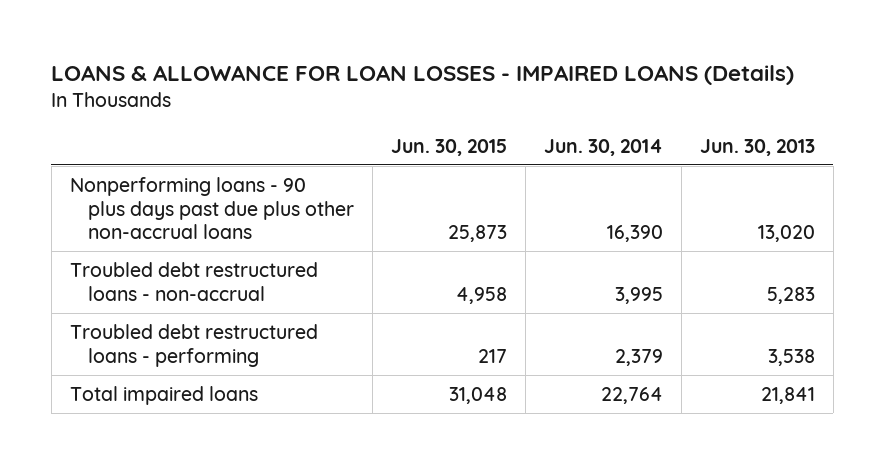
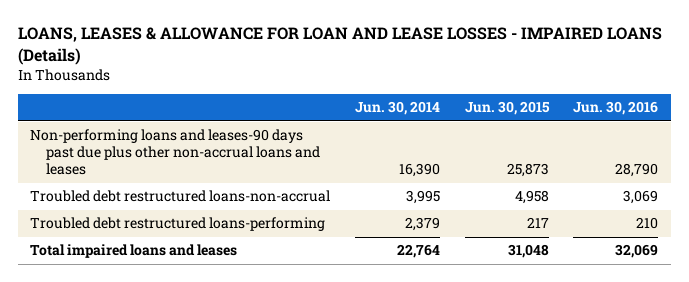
[51,65,795,86] LOANS & ALLOWANCE FOR LOAN LOSSES - IMPAIRED LOANS (Details) -> [17,27,662,66] LOANS, LEASES & ALLOWANCE FOR LOAN AND LEASE LOSSES - IMPAIRED LOANS (Details)
[699,138,815,156] Jun. 30, 2013 -> none
none -> [573,101,659,116] Jun. 30, 2016
[69,176,354,240] Nonperforming loans - 90 plus days past due plus other non-accrual loans -> [30,129,321,176] Non-performing loans and leases-90 days past due plus other non-accrual loans and leases
[69,261,318,301] Troubled debt restructured loans - non-accrual -> [30,190,331,203] Troubled debt restructured loans-non-accrual
[69,323,318,367] Troubled debt restructured loans - performing -> [30,217,326,232] Troubled debt restructured loans-performing
[69,385,258,405] Total impaired loans -> [30,244,238,259] Total impaired loans and leases

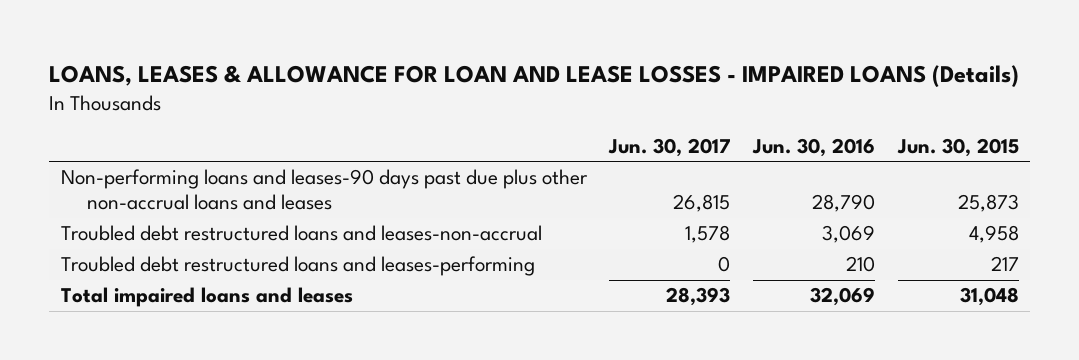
[354,101,440,116] Jun. 30, 2014 -> none
none -> [608,137,731,157] Jun. 30, 2017
[30,190,331,203] Troubled debt restructured loans-non-accrual -> [60,225,542,242] Troubled debt restructured loans and leases-non-accrual
[30,217,326,232] Troubled debt restructured loans-performing -> [60,256,535,277] Troubled debt restructured loans and leases-performing

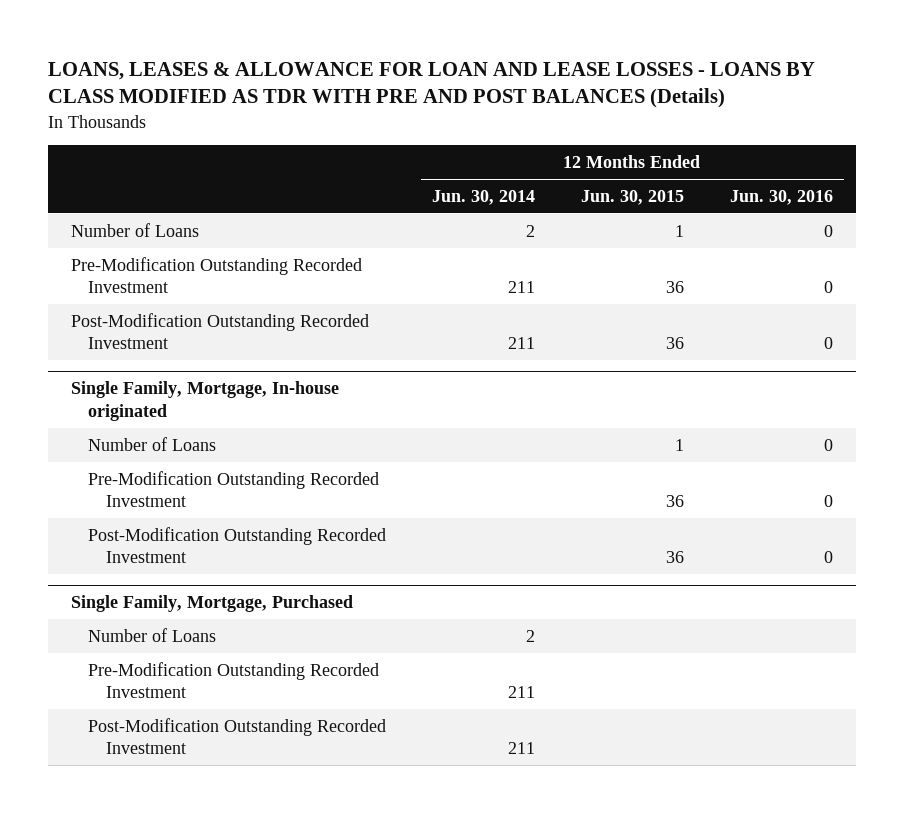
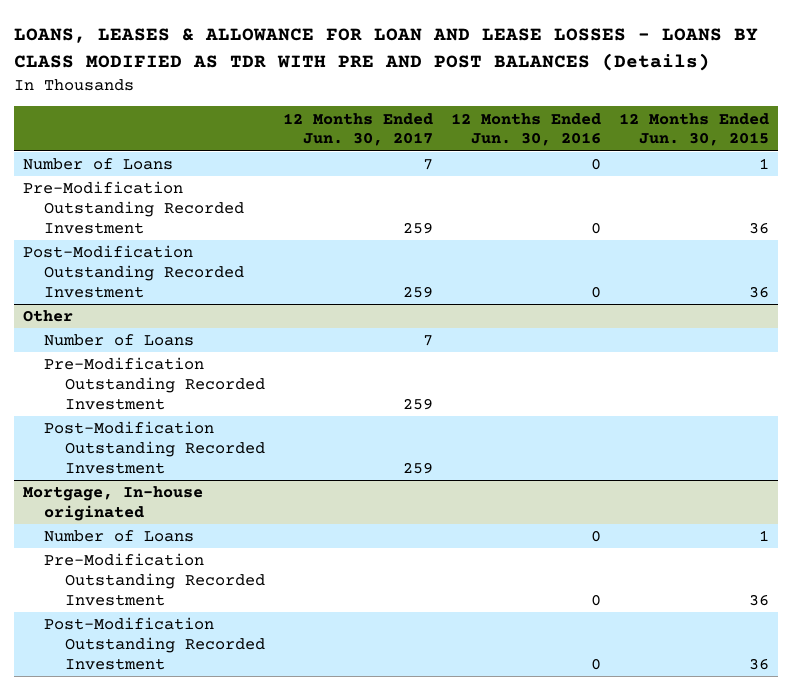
[432,189,536,205] Jun. 30, 2014 -> none
none -> [282,112,433,147] 12 Months Ended Jun. 30, 2017
[70,380,339,421] Single Family, Mortgage, In-house originated -> none
[88,436,217,451] Number of Loans -> none
[88,470,380,508] Pre-Modification Outstanding Recorded Investment -> none
[88,526,387,564] Post-Modification Outstanding Recorded Investment -> none
[70,594,353,612] Single Family, Mortgage, Purchased -> none
none -> [23,310,74,323] Other
none -> [23,486,204,521] Mortgage, In-house originated
none -> [43,530,194,543] Number of Loans
none -> [43,553,265,606] Pre-Modification Outstanding Recorded Investment
none -> [43,617,265,670] Post-Modification Outstanding Recorded Investment

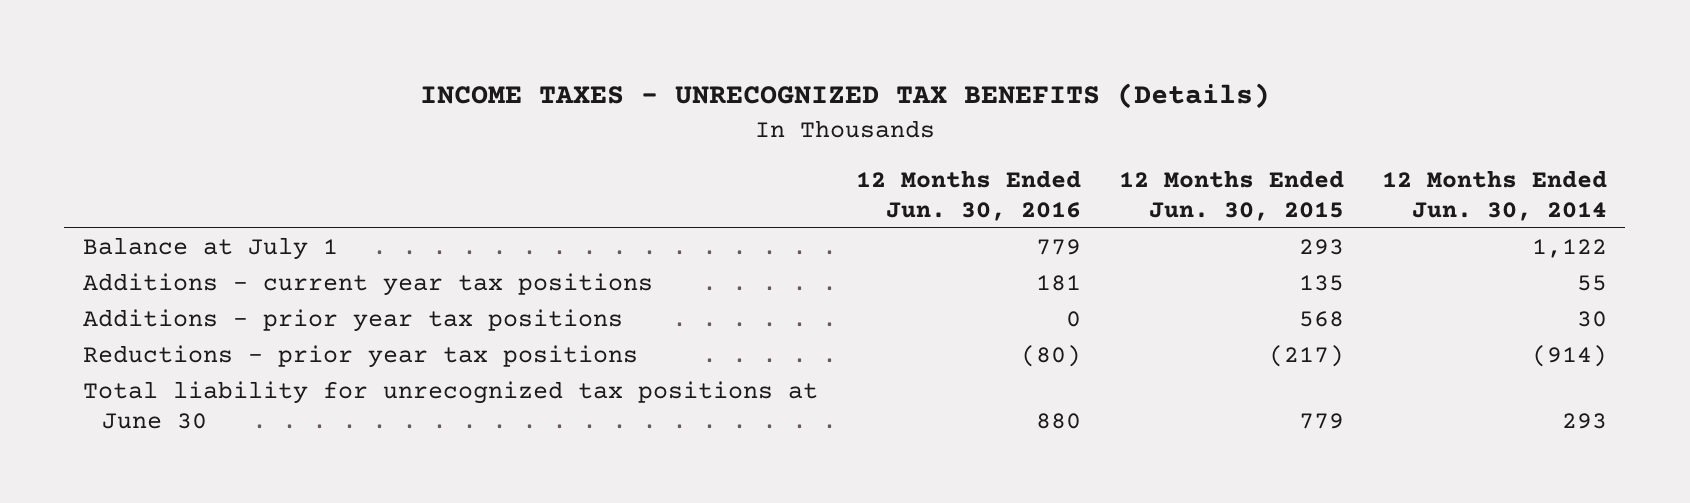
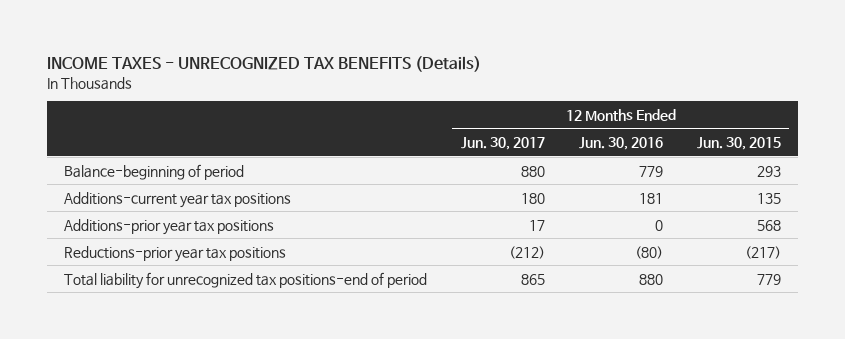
[1381,169,1607,221] 12 Months Ended Jun. 30, 2014 -> none
none -> [460,137,545,151] Jun. 30, 2017
[83,237,339,261] Balance at July 1 -> [63,163,244,180] Balance-beginning of period
[83,273,654,297] Additions - current year tax positions -> [63,191,291,208] Additions-current year tax positions
[83,309,624,333] Additions - prior year tax positions -> [63,218,274,235] Additions-prior year tax positions
[83,345,639,369] Reductions - prior year tax positions -> [63,245,286,262] Reductions-prior year tax positions
[83,381,819,430] Total liability for unrecognized tax positions at June 30 -> [63,271,427,289] Total liability for unrecognized tax positions-end of period

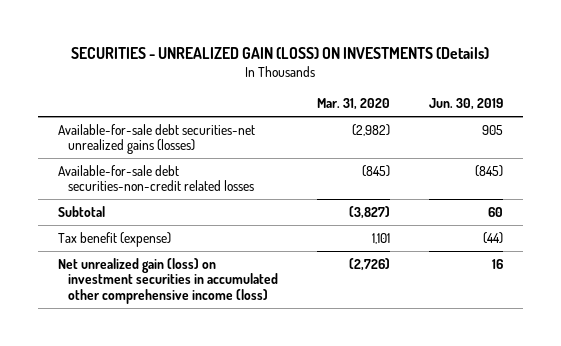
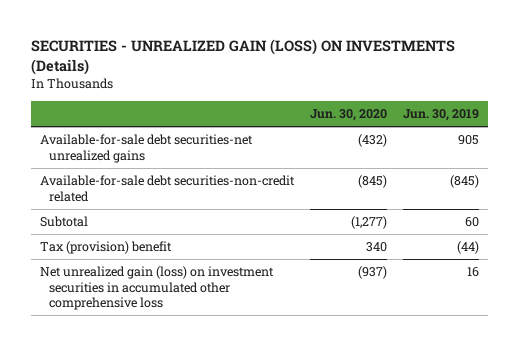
[316,98,390,111] Mar. 31, 2020 -> none
none -> [310,108,388,121] Jun. 30, 2020
[57,123,255,155] Available-for-sale debt securities-net unrealized gains (losses) -> [39,134,253,163] Available-for-sale debt securities-net unrealized gains
[57,164,254,192] Available-for-sale debt securities-non-credit related losses -> [39,175,295,202] Available-for-sale debt securities-non-credit related
[57,231,171,247] Tax benefit (expense) -> [39,241,172,255] Tax (provision) benefit
[57,257,278,304] Net unrealized gain (loss) on investment securities in accumulated other comprehensive income (loss) -> [39,266,274,310] Net unrealized gain (loss) on investment securities in accumulated other comprehensive loss

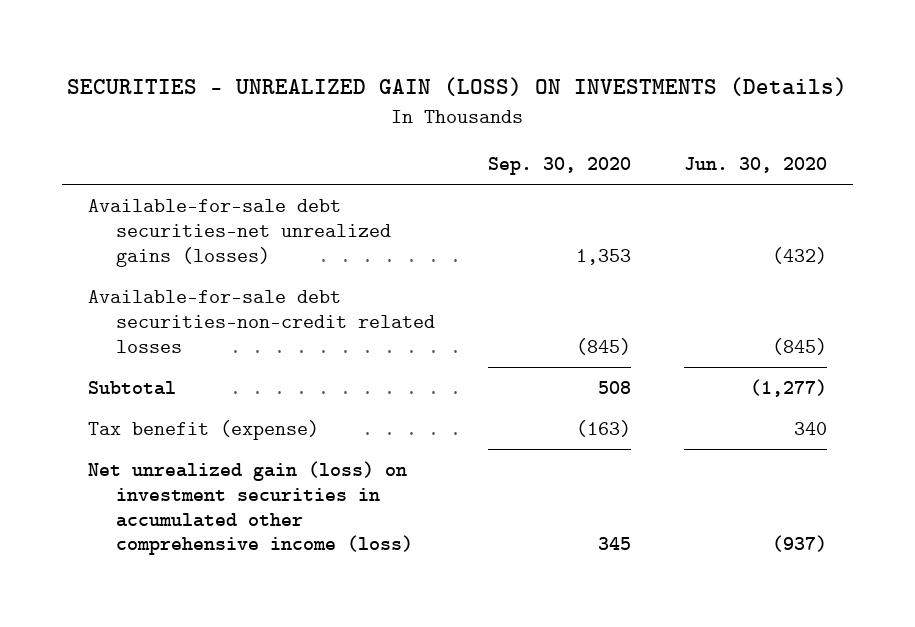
[403,108,480,121] Jun. 30, 2019 -> none
none -> [487,157,631,176] Sep. 30, 2020
[39,134,253,163] Available-for-sale debt securities-net unrealized gains -> [88,198,392,267] Available-for-sale debt securities-net unrealized gains (losses)
[39,175,295,202] Available-for-sale debt securities-non-credit related -> [88,289,436,353] Available-for-sale debt securities-non-credit related losses
[39,241,172,255] Tax (provision) benefit -> [88,419,320,440] Tax benefit (expense)
[39,266,274,310] Net unrealized gain (loss) on investment securities in accumulated other comprehensive loss -> [88,460,414,556] Net unrealized gain (loss) on investment securities in accumulated other comprehensive income (loss)

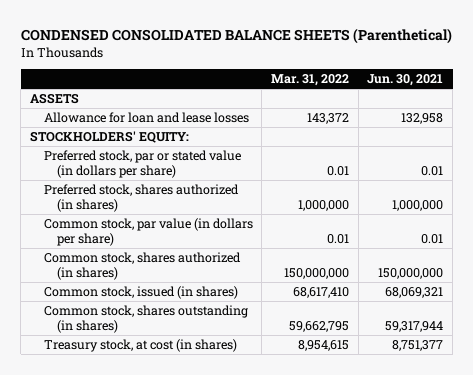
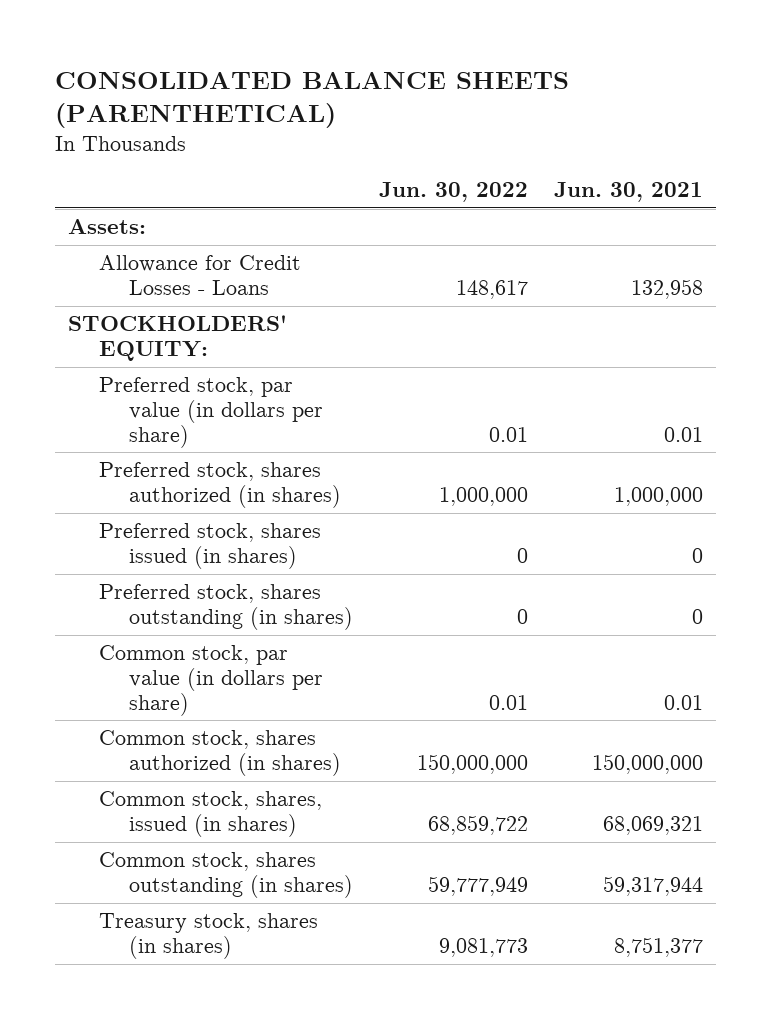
[20,27,452,44] CONDENSED CONSOLIDATED BALANCE SHEETS (Parenthetical) -> [55,71,570,128] CONSOLIDATED BALANCE SHEETS (PARENTHETICAL)
[271,74,350,87] Mar. 31, 2022 -> none
none -> [379,182,529,203] Jun. 30, 2022
[30,93,80,105] ASSETS -> [68,219,147,235] Assets:
[43,112,249,124] Allowance for loan and lease losses -> [98,255,301,296] Allowance for Credit Losses - Loans
[43,150,241,179] Preferred stock, par or stated value (in dollars per share) -> [98,377,324,448] Preferred stock, par value (in dollars per share)
none -> [98,523,321,570] Preferred stock, shares issued (in shares)
none -> [98,584,354,631] Preferred stock, shares outstanding (in shares)
[43,286,238,300] Common stock, issued (in shares) -> [98,791,322,838] Common stock, shares, issued (in shares)
[43,339,237,353] Treasury stock, at cost (in shares) -> [98,913,318,960] Treasury stock, shares (in shares)

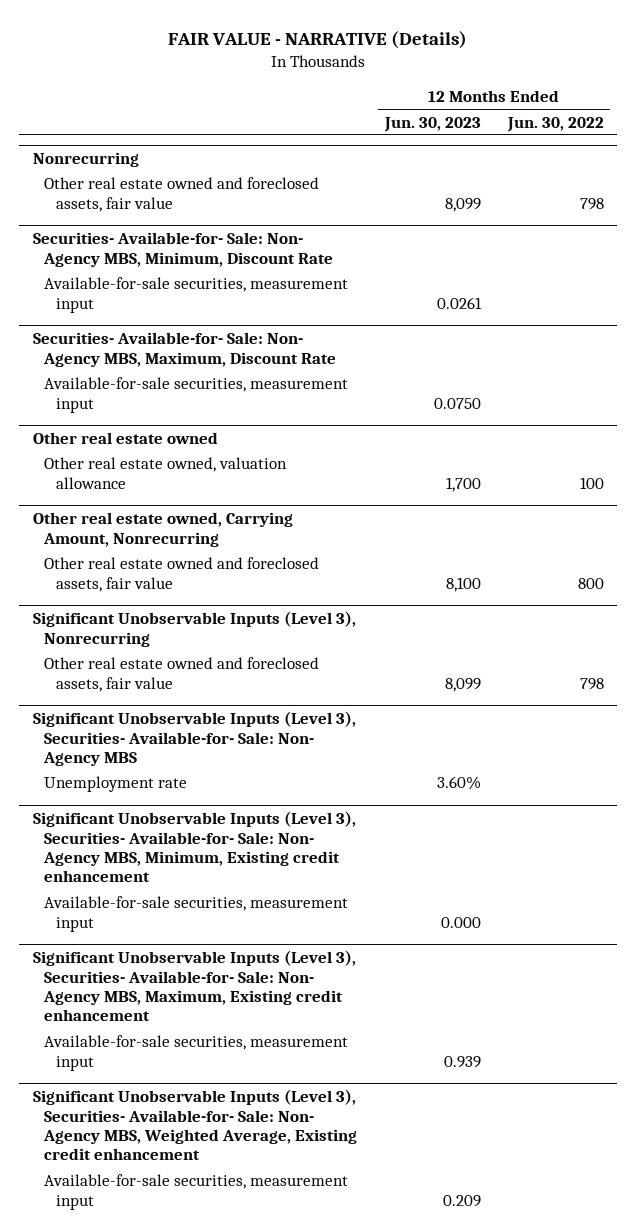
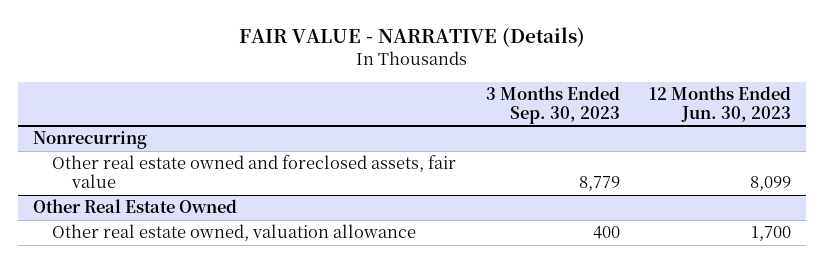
[506,116,604,132] Jun. 30, 2022 -> none
none -> [485,86,620,125] 3 Months Ended Sep. 30, 2023
[32,232,334,267] Securities- Available-for- Sale: Non- Agency MBS, Minimum, Discount Rate -> none
[44,277,349,313] Available-for-sale securities, measurement input -> none
[32,332,337,367] Securities- Available-for- Sale: Non- Agency MBS, Maximum, Discount Rate -> none
[44,377,349,413] Available-for-sale securities, measurement input -> none
[32,432,218,445] Other real estate owned -> [32,199,237,214] Other Real Estate Owned
[32,512,293,547] Other real estate owned, Carrying Amount, Nonrecurring -> none
[44,557,320,592] Other real estate owned and foreclosed assets, fair value -> none
[32,611,356,647] Significant Unobservable Inputs (Level 3), Nonrecurring -> none
[44,657,320,692] Other real estate owned and foreclosed assets, fair value -> none
[32,711,356,766] Significant Unobservable Inputs (Level 3), Securities- Available-for- Sale: Non- Agency MBS -> none
[44,776,188,793] Unemployment rate -> none
[32,811,356,883] Significant Unobservable Inputs (Level 3), Securities- Available-for- Sale: Non- Agency MBS, Minimum, Existing credit enhancement -> none
[44,896,349,932] Available-for-sale securities, measurement input -> none
[32,950,356,1022] Significant Unobservable Inputs (Level 3), Securities- Available-for- Sale: Non- Agency MBS, Maximum, Existing credit enhancement -> none
[44,1035,349,1071] Available-for-sale securities, measurement input -> none
[32,1089,358,1161] Significant Unobservable Inputs (Level 3), Securities- Available-for- Sale: Non- Agency MBS, Weighted Average, Existing credit enhancement -> none
[44,1174,349,1210] Available-for-sale securities, measurement input -> none

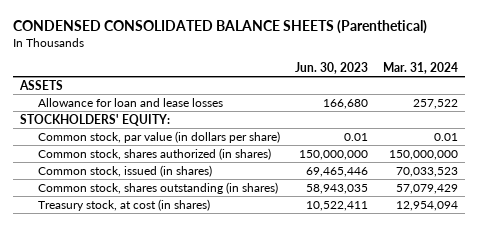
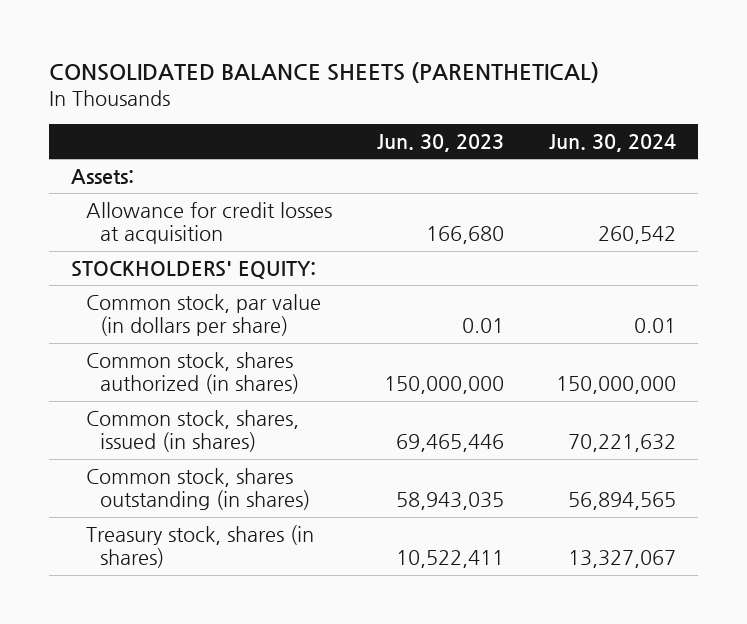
[12,20,427,35] CONDENSED CONSOLIDATED BALANCE SHEETS (Parenthetical) -> [48,61,599,83] CONSOLIDATED BALANCE SHEETS (PARENTHETICAL)
[382,61,458,74] Mar. 31, 2024 -> none
none -> [548,134,676,153] Jun. 30, 2024
[19,79,64,90] ASSETS -> [71,168,135,184] Assets:
[37,97,223,107] Allowance for loan and lease losses -> [85,201,332,245] Allowance for credit losses at acquisition
[37,164,212,177] Common stock, issued (in shares) -> [85,409,299,453] Common stock, shares, issued (in shares)
[37,198,210,211] Treasury stock, at cost (in shares) -> [85,524,314,569] Treasury stock, shares (in shares)

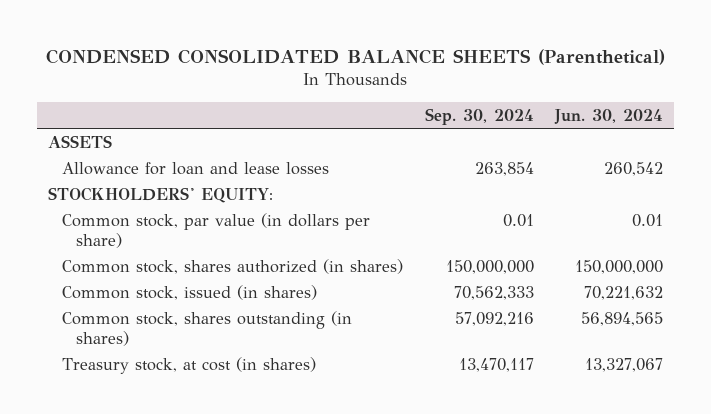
[48,61,599,83] CONSOLIDATED BALANCE SHEETS (PARENTHETICAL) -> [46,48,666,65] CONDENSED CONSOLIDATED BALANCE SHEETS (Parenthetical)
[376,134,504,153] Jun. 30, 2023 -> none
none -> [424,107,534,125] Sep. 30, 2024
[71,168,135,184] Assets: -> [47,134,112,148] ASSETS
[85,201,332,245] Allowance for credit losses at acquisition -> [61,161,329,175] Allowance for loan and lease losses
[85,409,299,453] Common stock, shares, issued (in shares) -> [61,284,317,300] Common stock, issued (in shares)
[85,524,314,569] Treasury stock, shares (in shares) -> [61,356,316,374] Treasury stock, at cost (in shares)

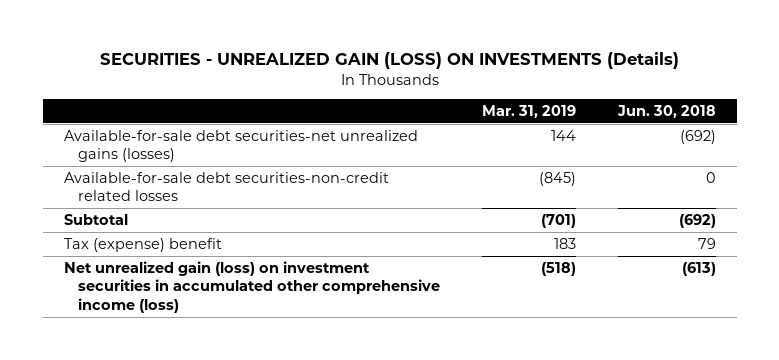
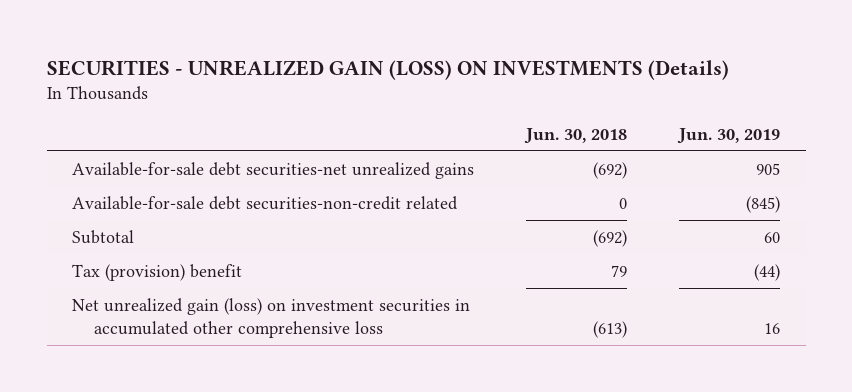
[481,104,576,118] Mar. 31, 2019 -> none
none -> [676,127,780,144] Jun. 30, 2019
[63,129,418,163] Available-for-sale debt securities-net unrealized gains (losses) -> [72,161,475,179] Available-for-sale debt securities-net unrealized gains
[63,171,389,202] Available-for-sale debt securities-non-credit related losses -> [72,195,459,210] Available-for-sale debt securities-non-credit related
[63,237,222,252] Tax (expense) benefit -> [72,263,243,281] Tax (provision) benefit
[63,260,441,313] Net unrealized gain (loss) on investment securities in accumulated other comprehensive income (loss) -> [72,297,471,338] Net unrealized gain (loss) on investment securities in accumulated other comprehensive loss

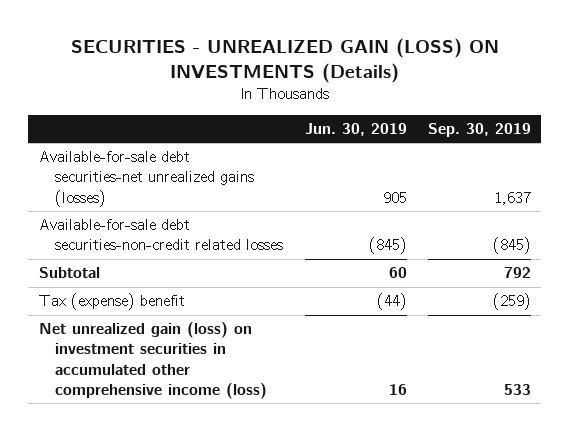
[524,127,628,144] Jun. 30, 2018 -> none
none -> [427,123,531,138] Sep. 30, 2019
[72,161,475,179] Available-for-sale debt securities-net unrealized gains -> [38,151,255,207] Available-for-sale debt securities-net unrealized gains (losses)
[72,195,459,210] Available-for-sale debt securities-non-credit related -> [38,219,284,251] Available-for-sale debt securities-non-credit related losses
[72,263,243,281] Tax (provision) benefit -> [38,293,185,311] Tax (expense) benefit
[72,297,471,338] Net unrealized gain (loss) on investment securities in accumulated other comprehensive loss -> [38,322,268,399] Net unrealized gain (loss) on investment securities in accumulated other comprehensive income (loss)

